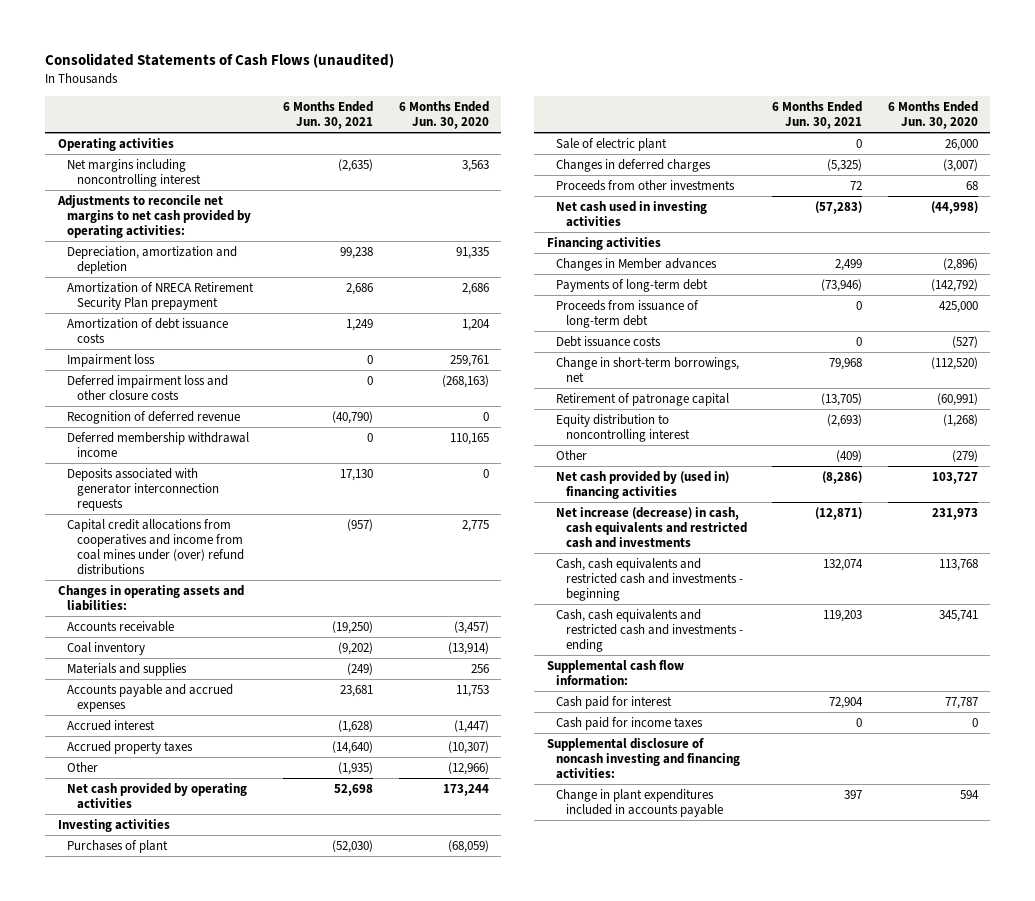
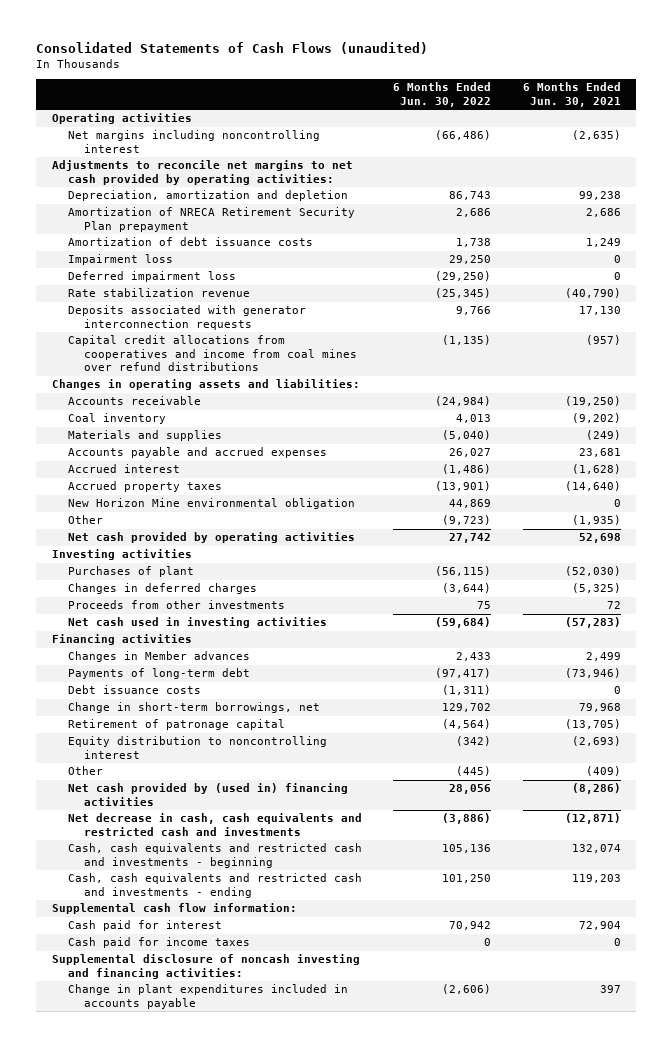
[398,101,489,130] 6 Months Ended Jun. 30, 2020 -> none
none -> [393,82,492,107] 6 Months Ended Jun. 30, 2022
[67,431,250,457] Deferred membership withdrawal income -> none
[67,374,229,400] Deferred impairment loss and other closure costs -> [67,271,236,283] Deferred impairment loss
[67,410,241,424] Recognition of deferred revenue -> [67,288,250,298] Rate stabilization revenue
[67,518,245,576] Capital credit allocations from cooperatives and income from coal mines under (over) refund distributions -> [67,335,358,372] Capital credit allocations from cooperatives and income from coal mines over refund distributions
none -> [67,498,355,510] New Horizon Mine environmental obligation
[556,137,668,151] Sale of electric plant -> none
[556,299,700,328] Proceeds from issuance of long-term debt -> none
[556,506,748,549] Net increase (decrease) in cash, cash equivalents and restricted cash and investments -> [67,813,362,836] Net decrease in cash, cash equivalents and restricted cash and investments

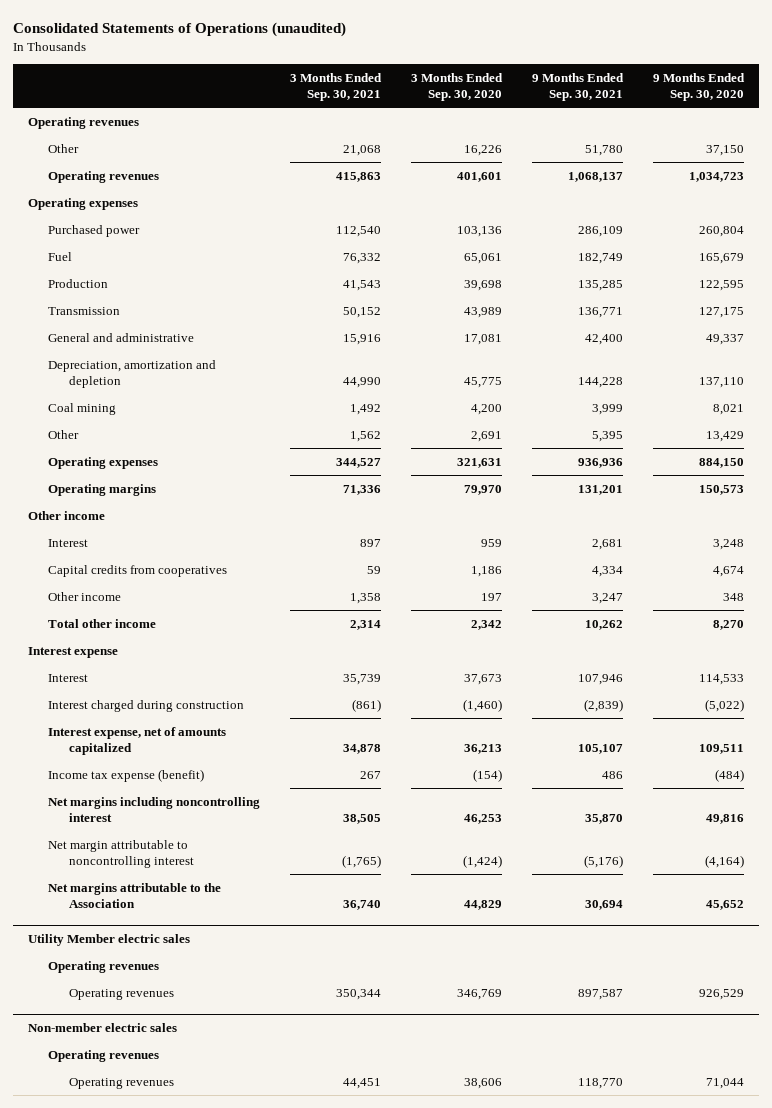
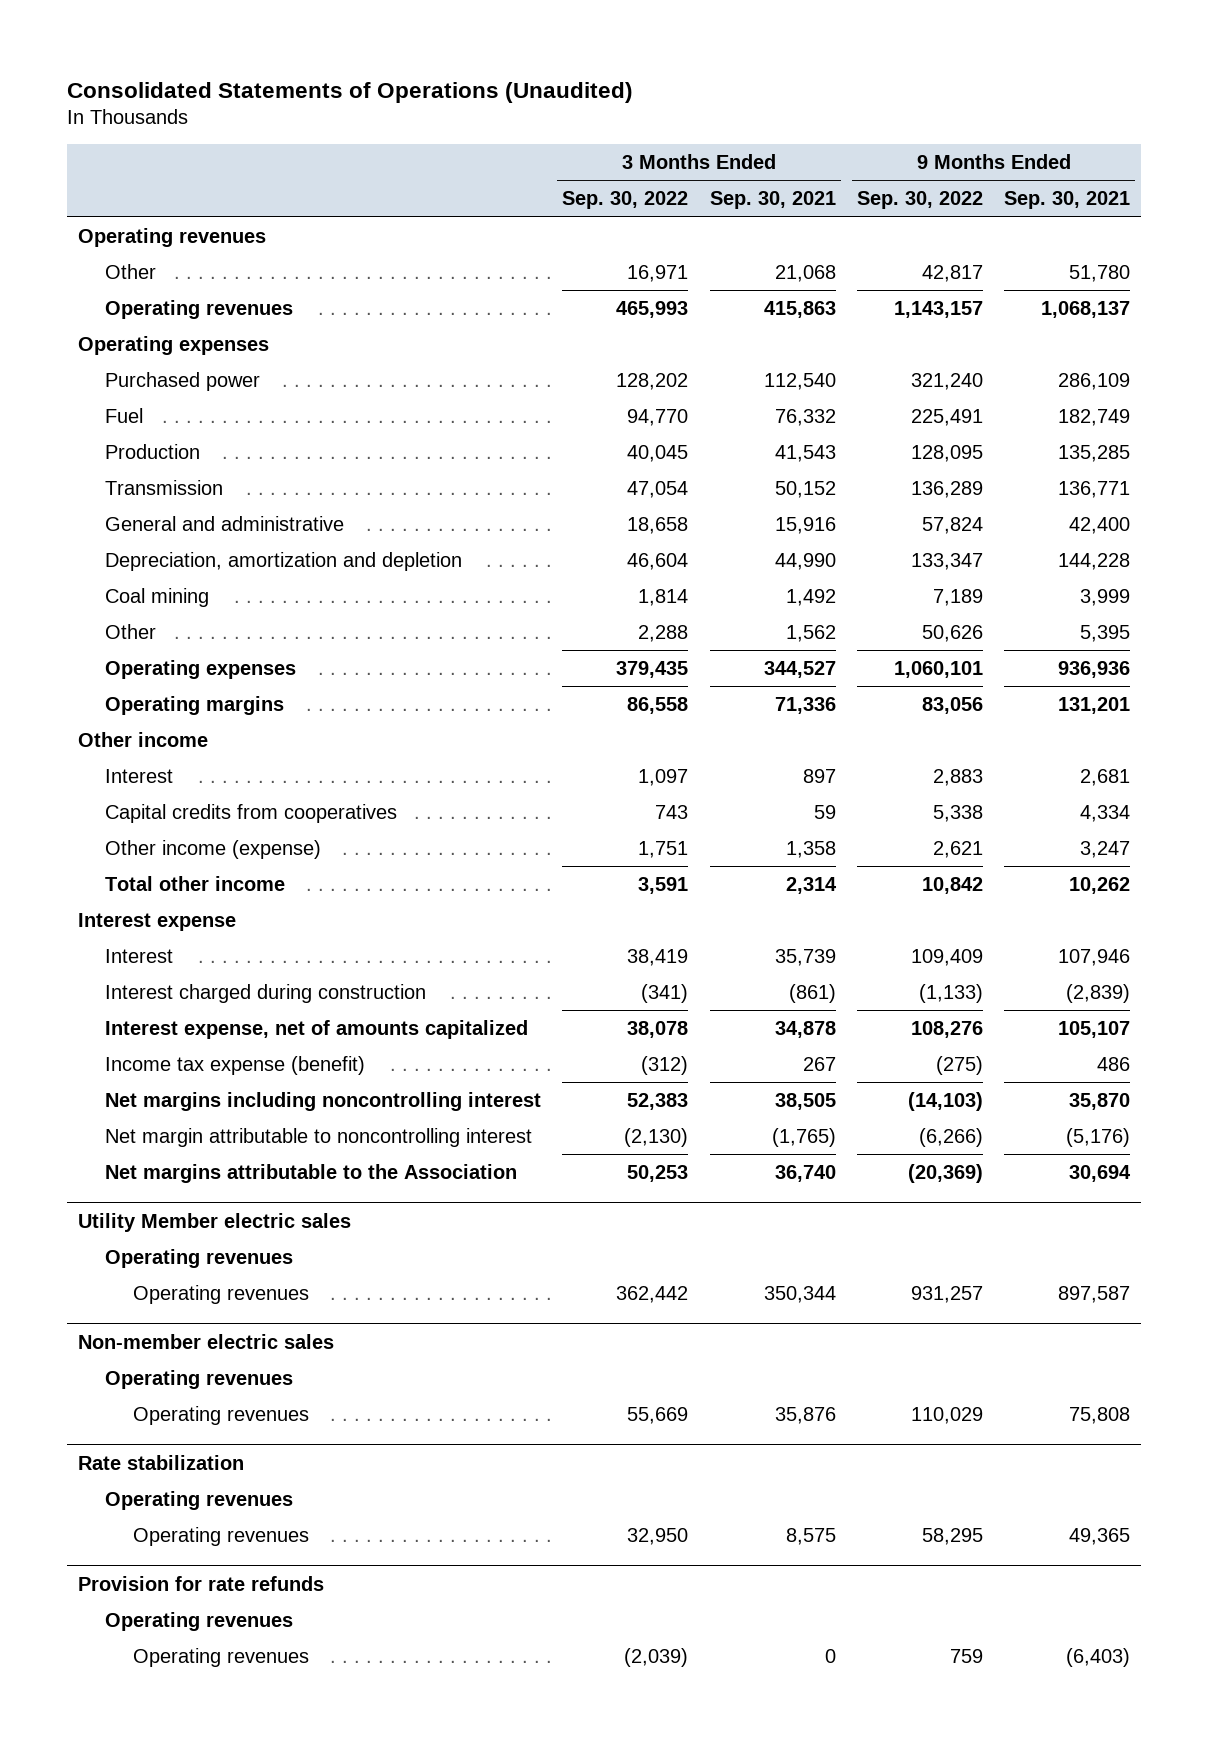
[12,22,346,38] Consolidated Statements of Operations (unaudited) -> [67,81,634,103] Consolidated Statements of Operations (Unaudited)
[411,72,504,102] 3 Months Ended Sep. 30, 2020 -> none
[653,72,746,102] 9 Months Ended Sep. 30, 2020 -> none
none -> [562,191,689,210] Sep. 30, 2022
none -> [856,191,983,210] Sep. 30, 2022
[48,591,122,601] Other income -> [105,839,322,859] Other income (expense)
[343,1077,382,1089] 44,451 -> [774,1406,836,1424] 35,876
[578,1077,624,1089] 118,770 -> [1069,1406,1131,1424] 75,808
none -> [77,1454,244,1470] Rate stabilization
none -> [105,1490,294,1510] Operating revenues
none -> [132,1526,309,1546] Operating revenues
none -> [77,1575,324,1591] Provision for rate refunds
none -> [105,1611,294,1631] Operating revenues
none -> [132,1647,309,1667] Operating revenues

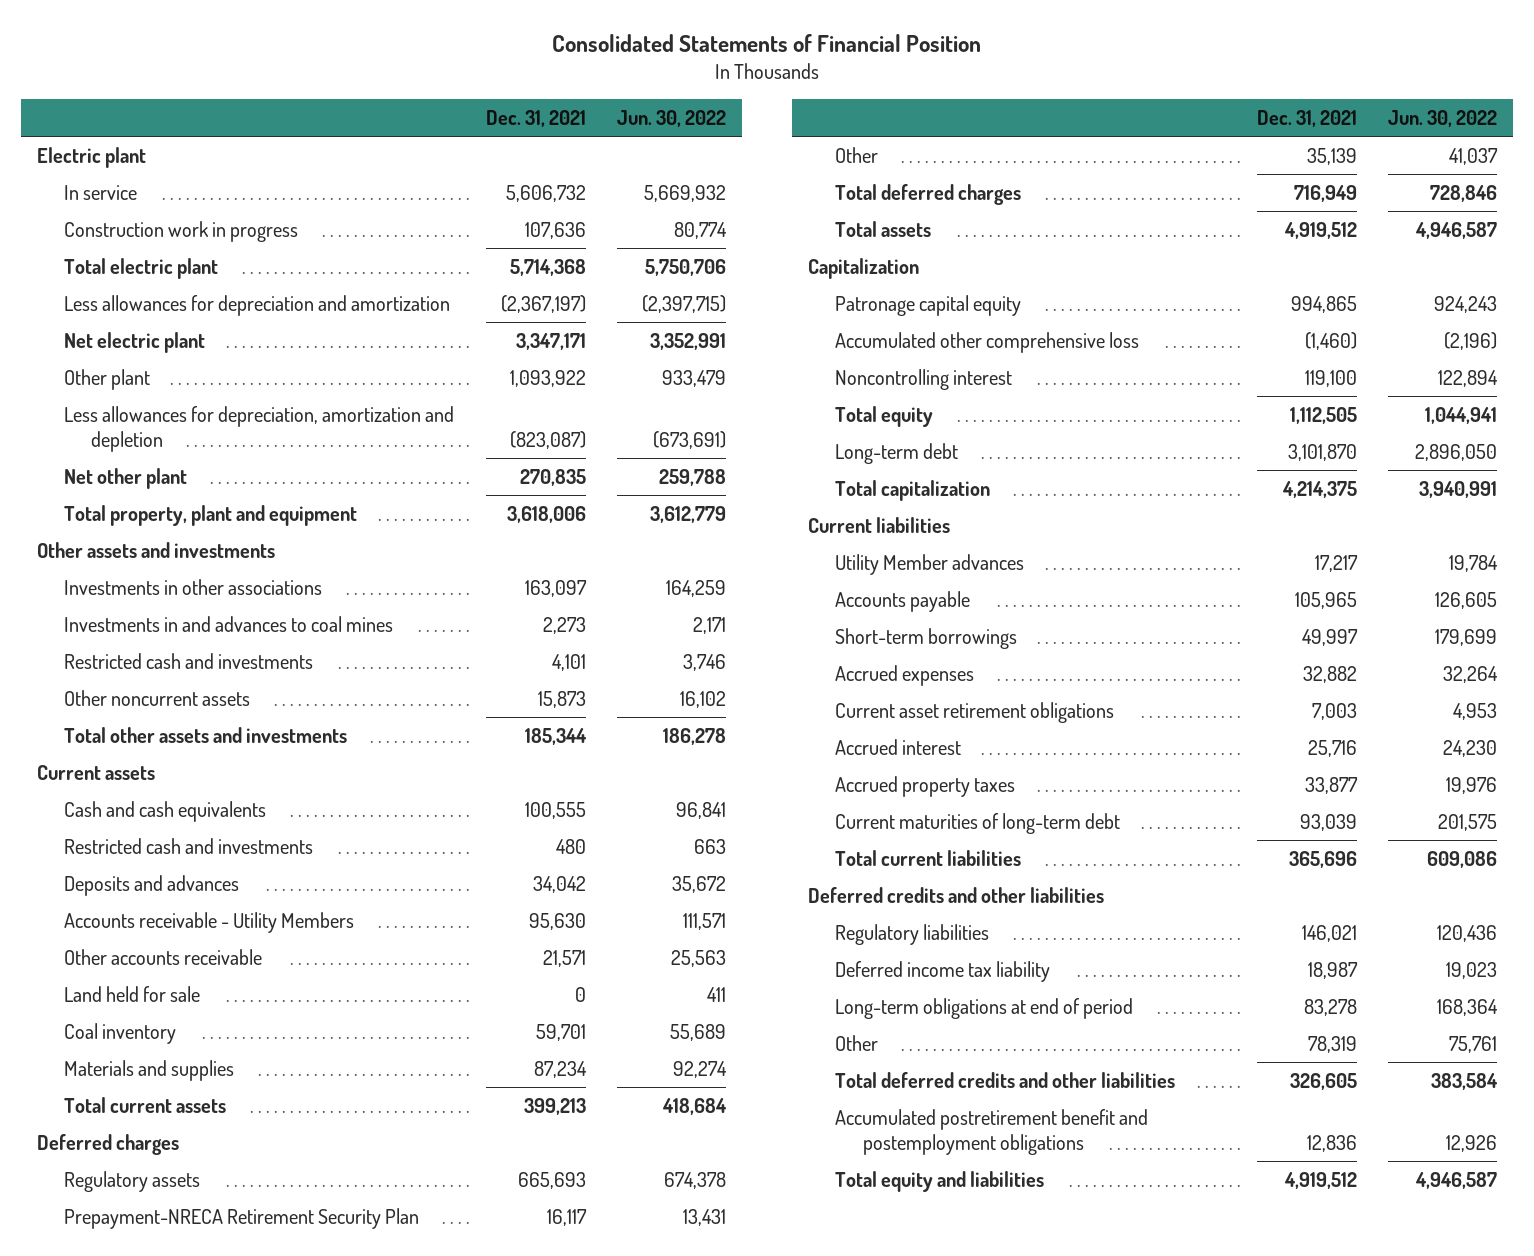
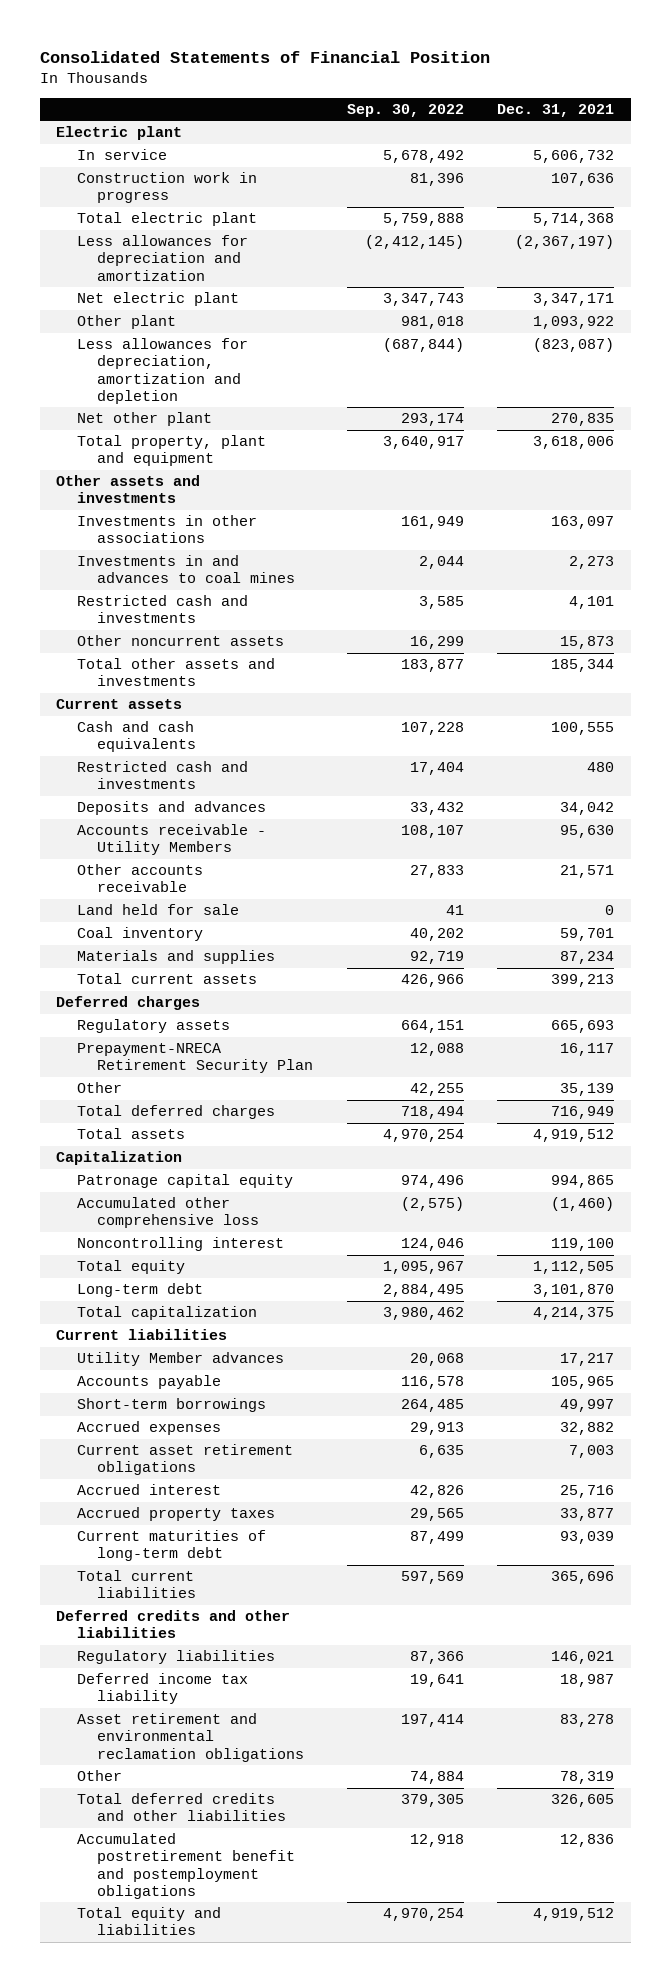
[617,109,727,127] Jun. 30, 2022 -> none
none -> [346,103,464,117] Sep. 30, 2022
[835,997,1134,1019] Long-term obligations at end of period -> [76,1713,304,1762] Asset retirement and environmental reclamation obligations

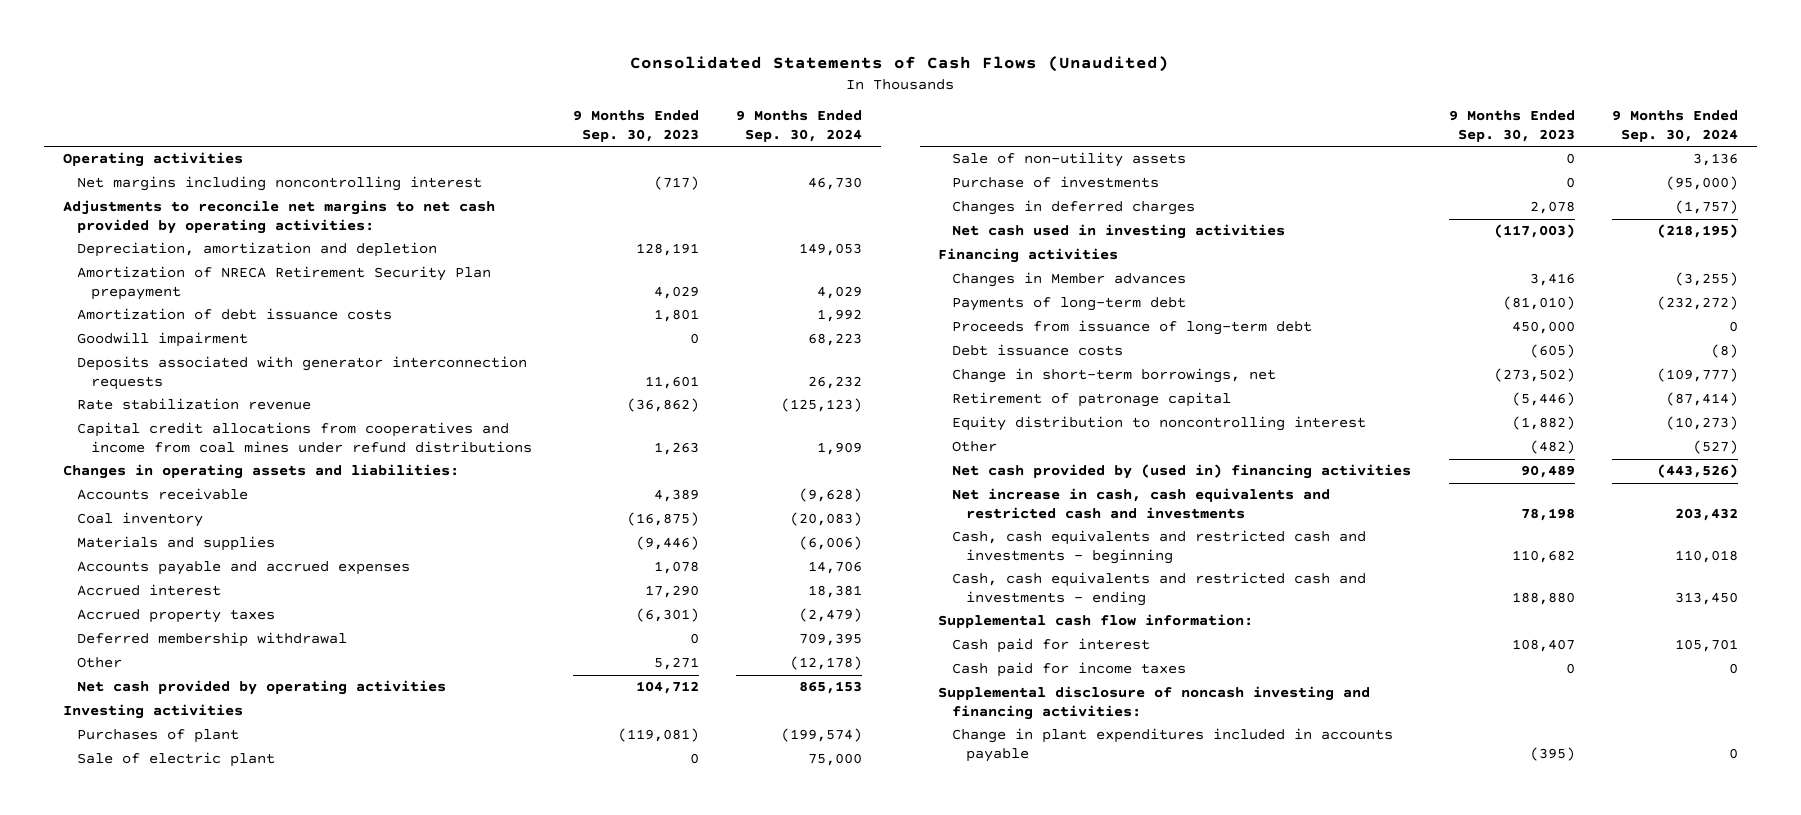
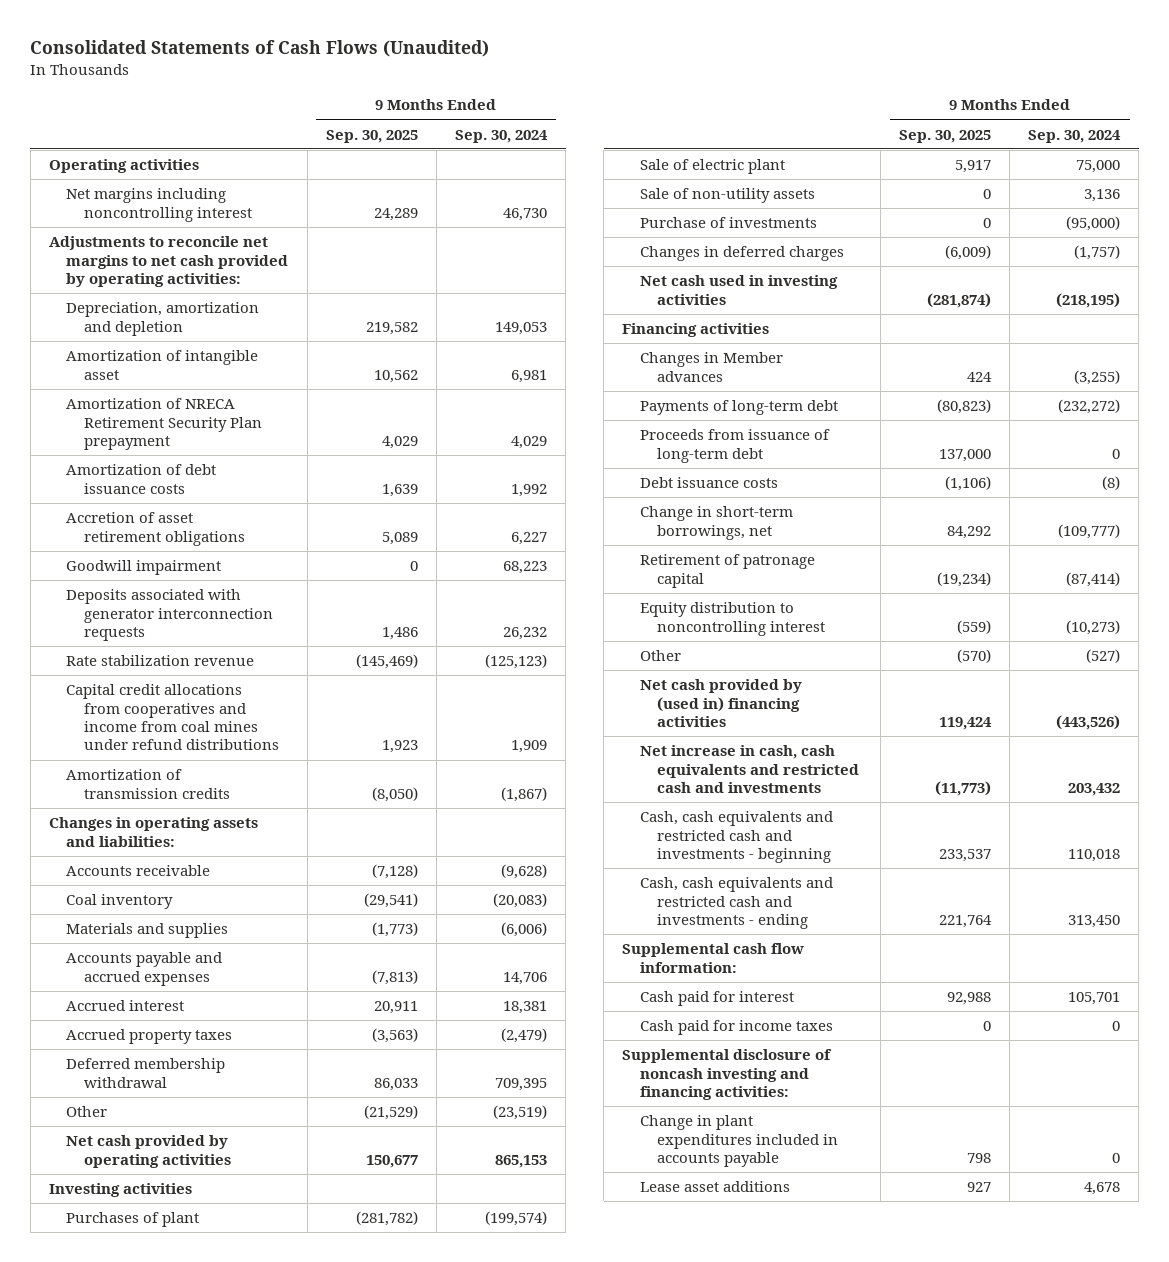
[573,110,700,142] 9 Months Ended Sep. 30, 2023 -> none
none -> [325,129,418,143] Sep. 30, 2025
none -> [66,350,259,380] Amortization of intangible asset
none -> [66,512,245,546] Accretion of asset retirement obligations
none -> [66,769,230,799] Amortization of transmission credits
[790,656,863,671] (12,178) -> [492,1105,547,1121] (23,519)
none -> [639,1181,790,1193] Lease asset additions

